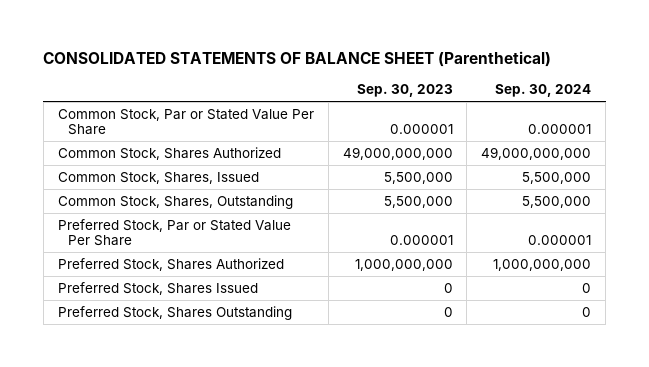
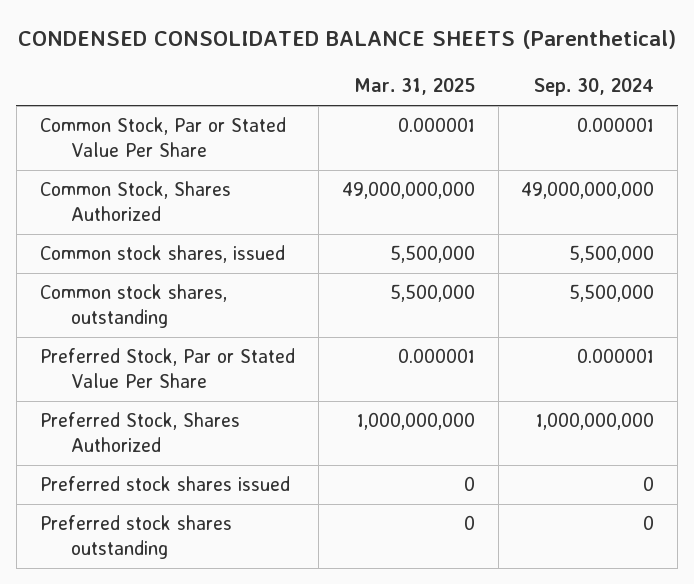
[43,51,552,68] CONSOLIDATED STATEMENTS OF BALANCE SHEET (Parenthetical) -> [18,30,677,50] CONDENSED CONSOLIDATED BALANCE SHEETS (Parenthetical)
[356,84,453,98] Sep. 30, 2023 -> none
none -> [353,78,475,96] Mar. 31, 2025
[57,171,259,184] Common Stock, Shares, Issued -> [39,245,285,264] Common stock shares, issued
[57,194,293,209] Common Stock, Shares, Outstanding -> [39,284,227,328] Common stock shares, outstanding
[57,281,258,295] Preferred Stock, Shares Issued -> [39,476,290,492] Preferred stock shares issued
[57,305,292,320] Preferred Stock, Shares Outstanding -> [39,515,232,559] Preferred stock shares outstanding

